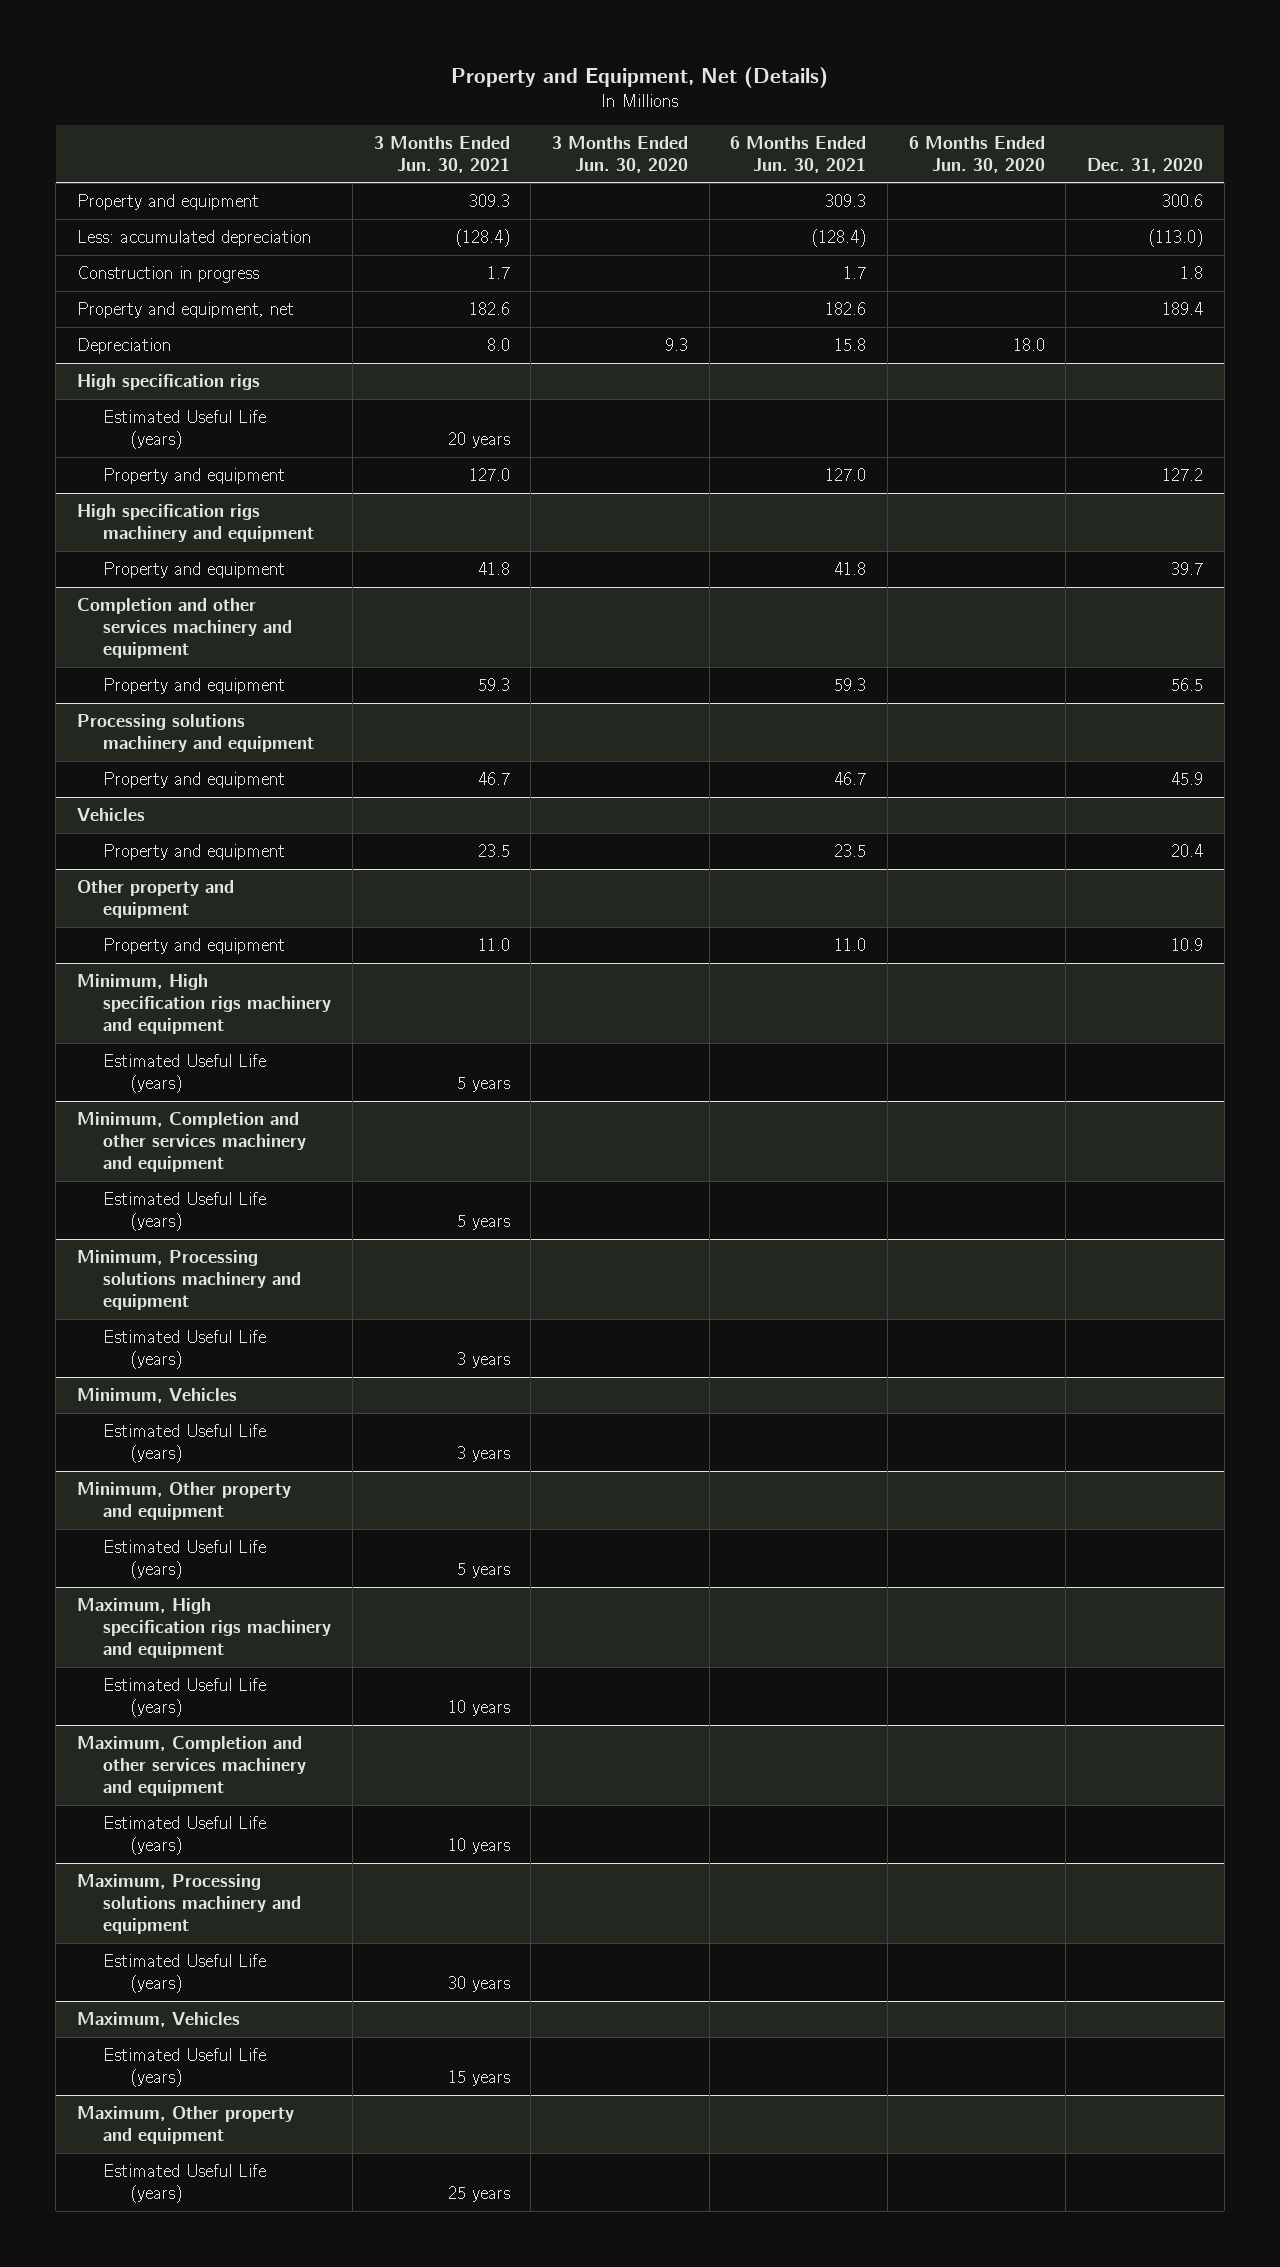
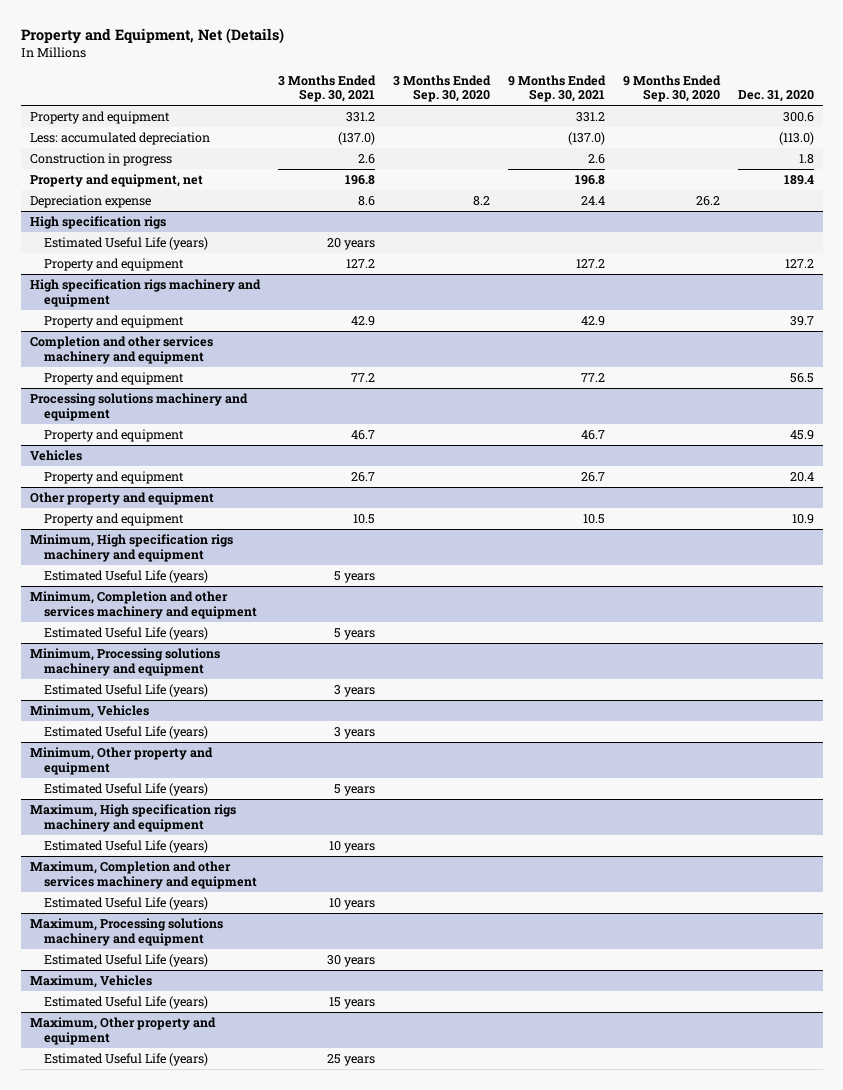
[373,135,510,173] 3 Months Ended Jun. 30, 2021 -> none
[552,135,689,173] 3 Months Ended Jun. 30, 2020 -> none
[730,135,867,173] 6 Months Ended Jun. 30, 2021 -> none
[908,135,1045,173] 6 Months Ended Jun. 30, 2020 -> none
none -> [277,74,376,103] 3 Months Ended Sep. 30, 2021
none -> [392,74,491,103] 3 Months Ended Sep. 30, 2020
none -> [507,74,606,103] 9 Months Ended Sep. 30, 2021
none -> [622,74,721,103] 9 Months Ended Sep. 30, 2020
[76,338,171,355] Depreciation -> [29,195,151,209] Depreciation expense

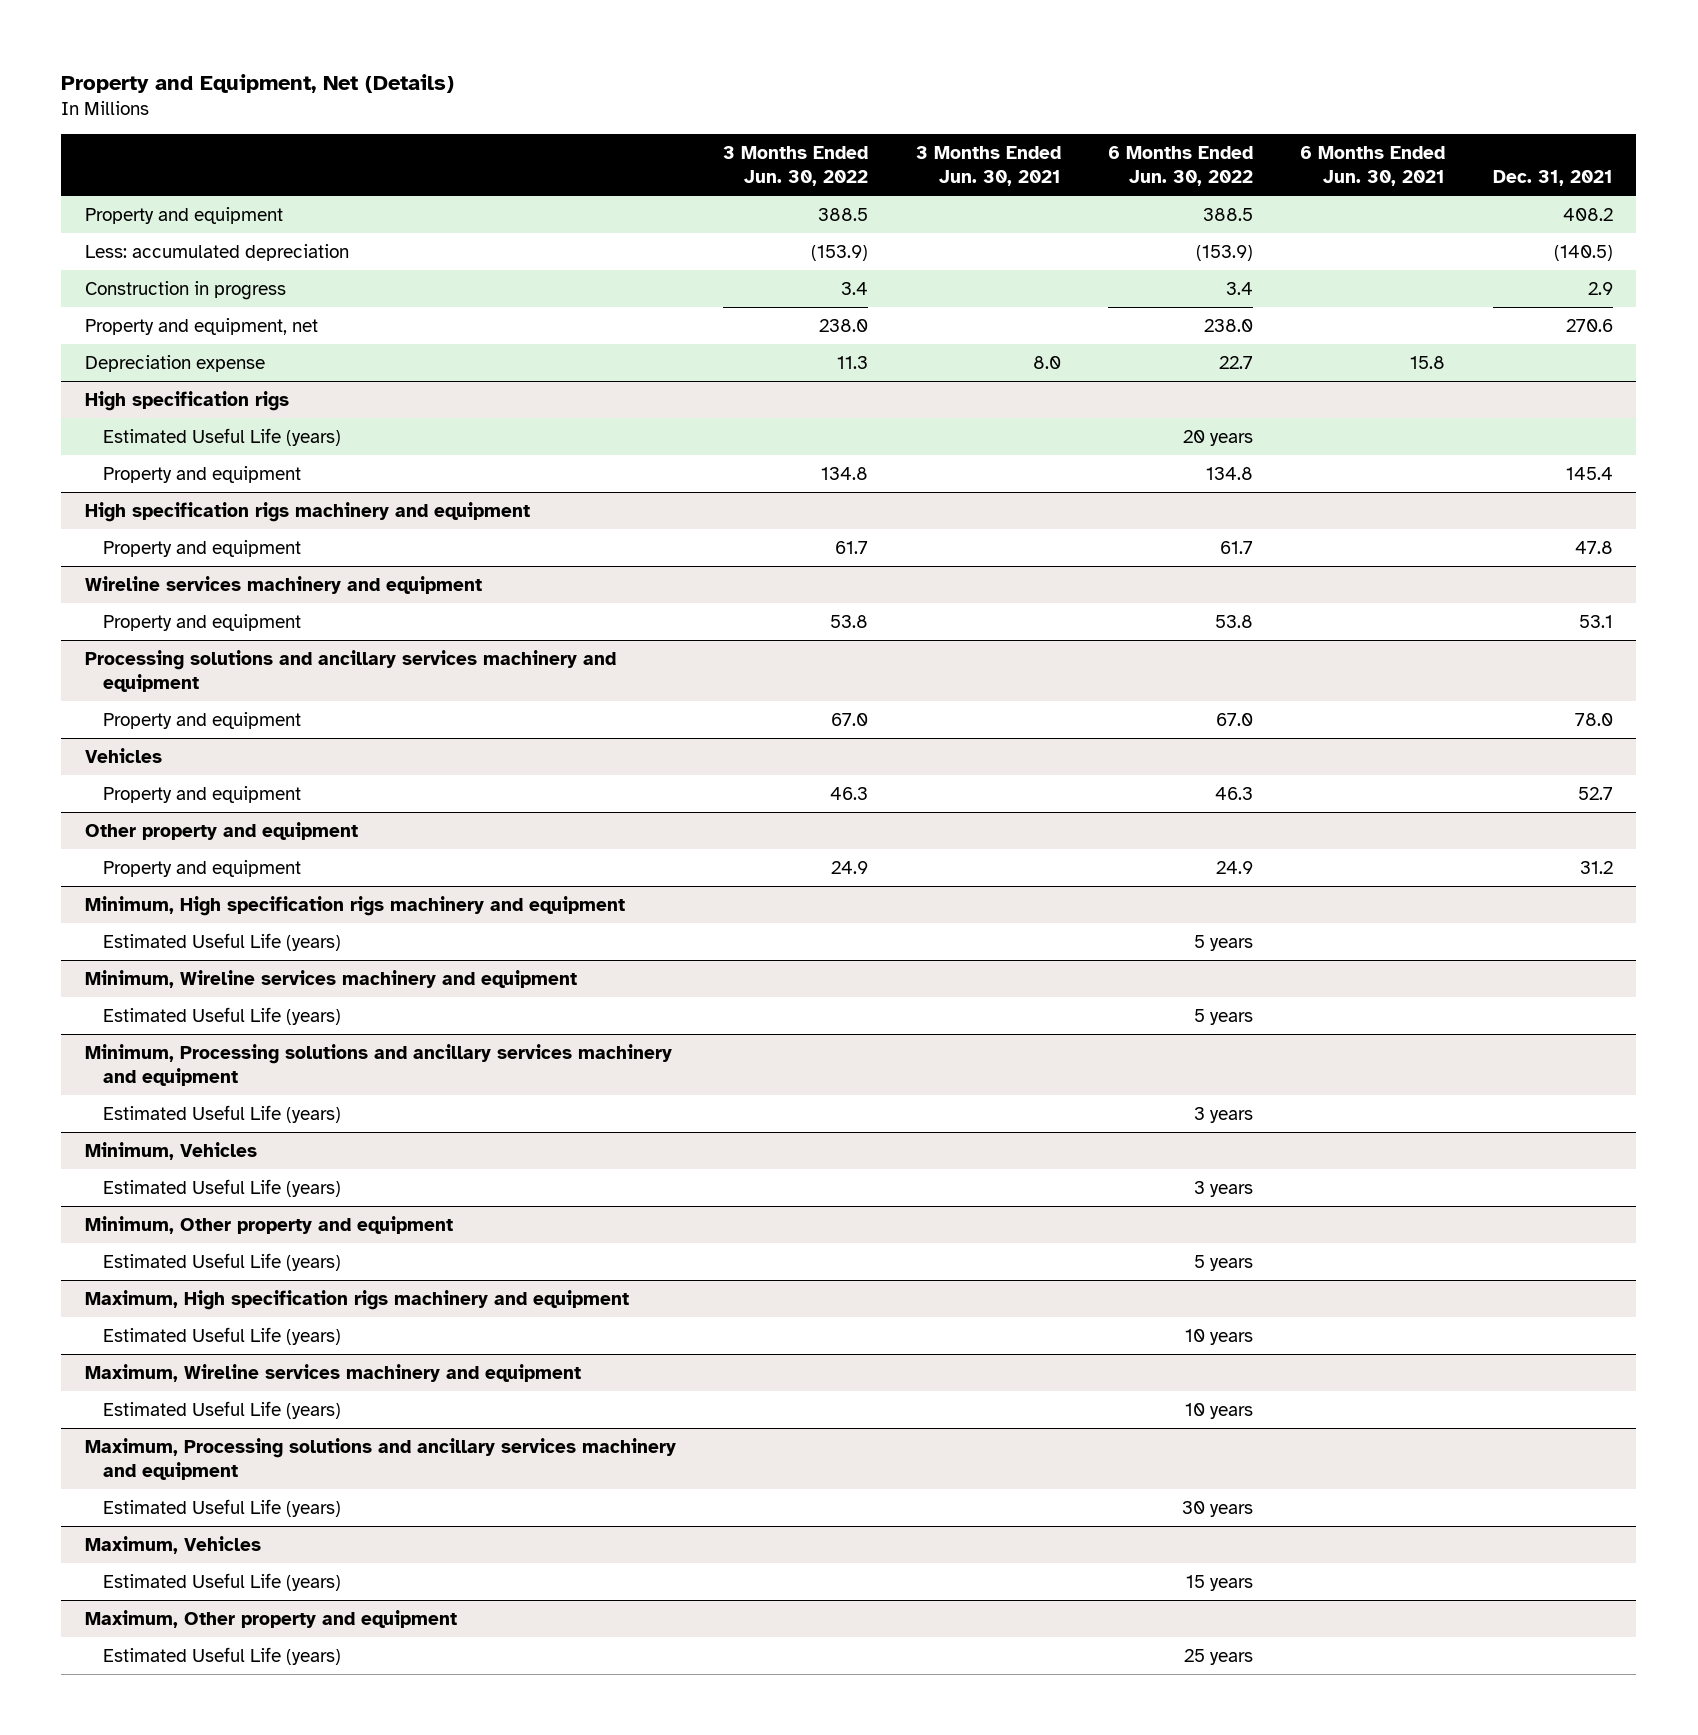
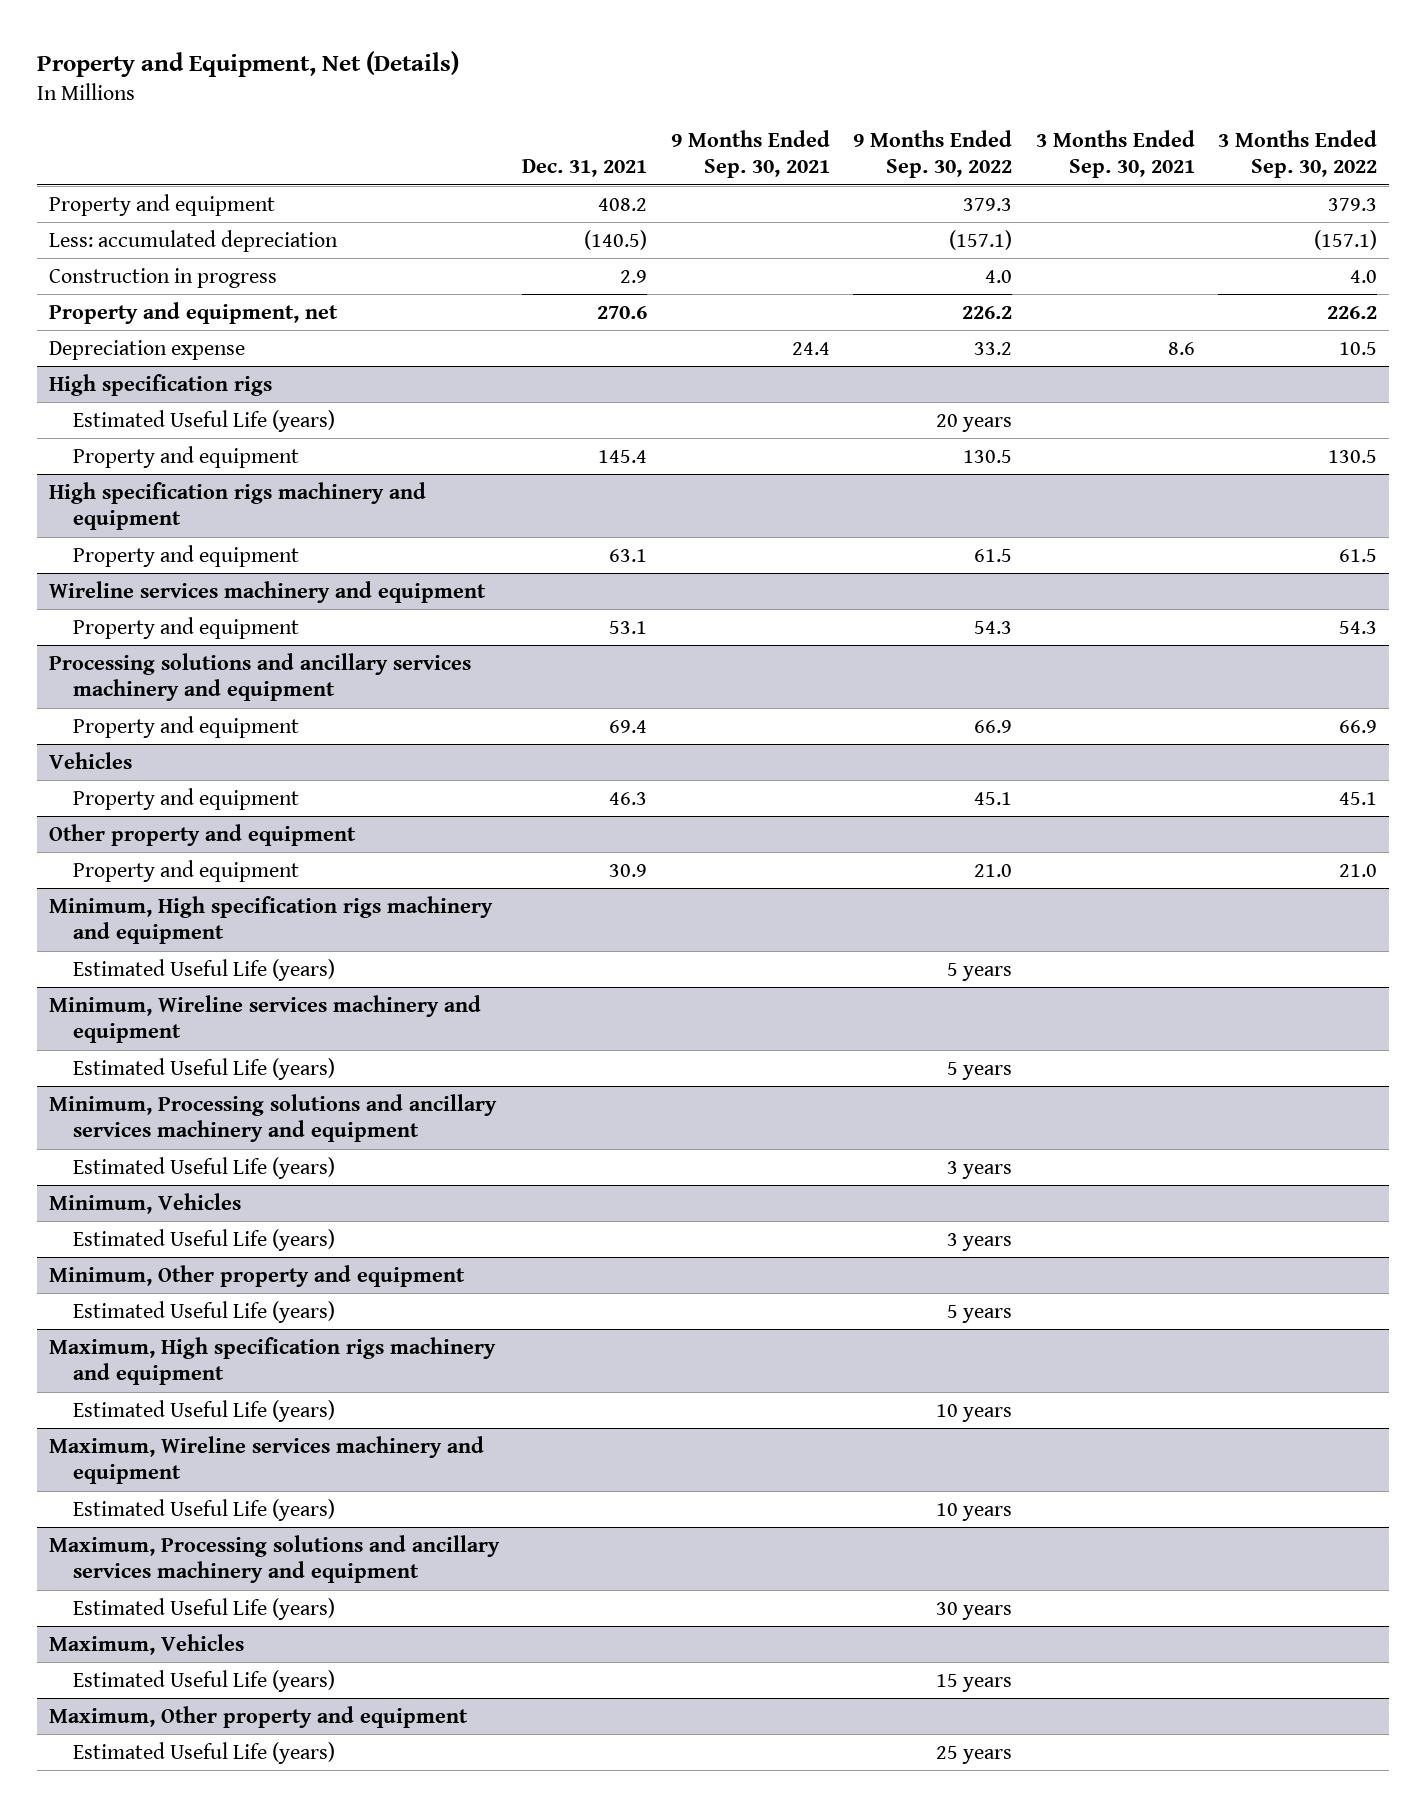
[723,145,869,186] 3 Months Ended Jun. 30, 2022 -> none
[915,145,1061,186] 3 Months Ended Jun. 30, 2021 -> none
[1107,145,1253,186] 6 Months Ended Jun. 30, 2022 -> none
[1300,145,1446,186] 6 Months Ended Jun. 30, 2021 -> none
none -> [670,129,830,179] 9 Months Ended Sep. 30, 2021
none -> [853,129,1013,179] 9 Months Ended Sep. 30, 2022
none -> [1035,129,1195,179] 3 Months Ended Sep. 30, 2021
none -> [1217,129,1377,179] 3 Months Ended Sep. 30, 2022
[1574,541,1613,555] 47.8 -> [609,548,648,562] 63.1
[1574,713,1613,727] 78.0 -> [609,719,648,733] 69.4
[1577,787,1613,801] 52.7 -> [609,791,648,805] 46.3
[1579,861,1613,875] 31.2 -> [609,863,648,877] 30.9

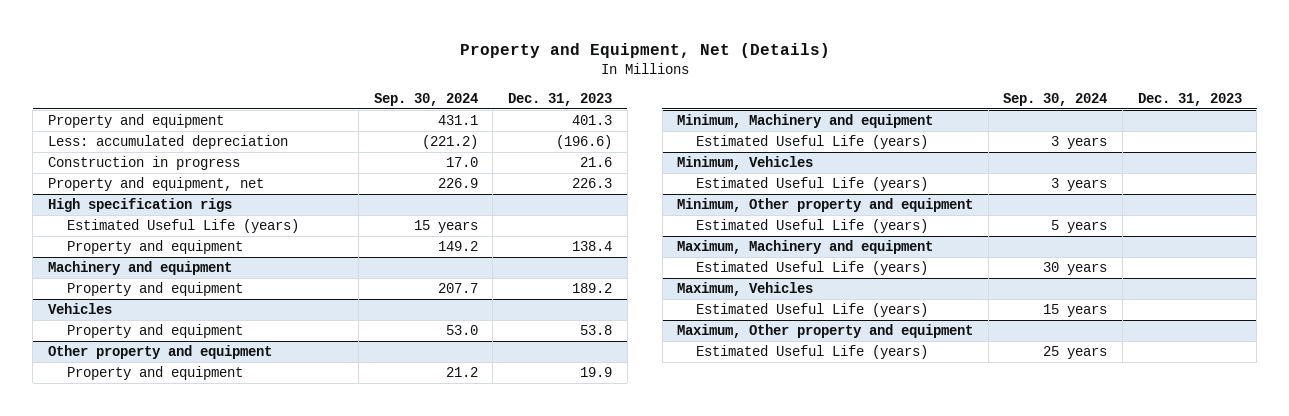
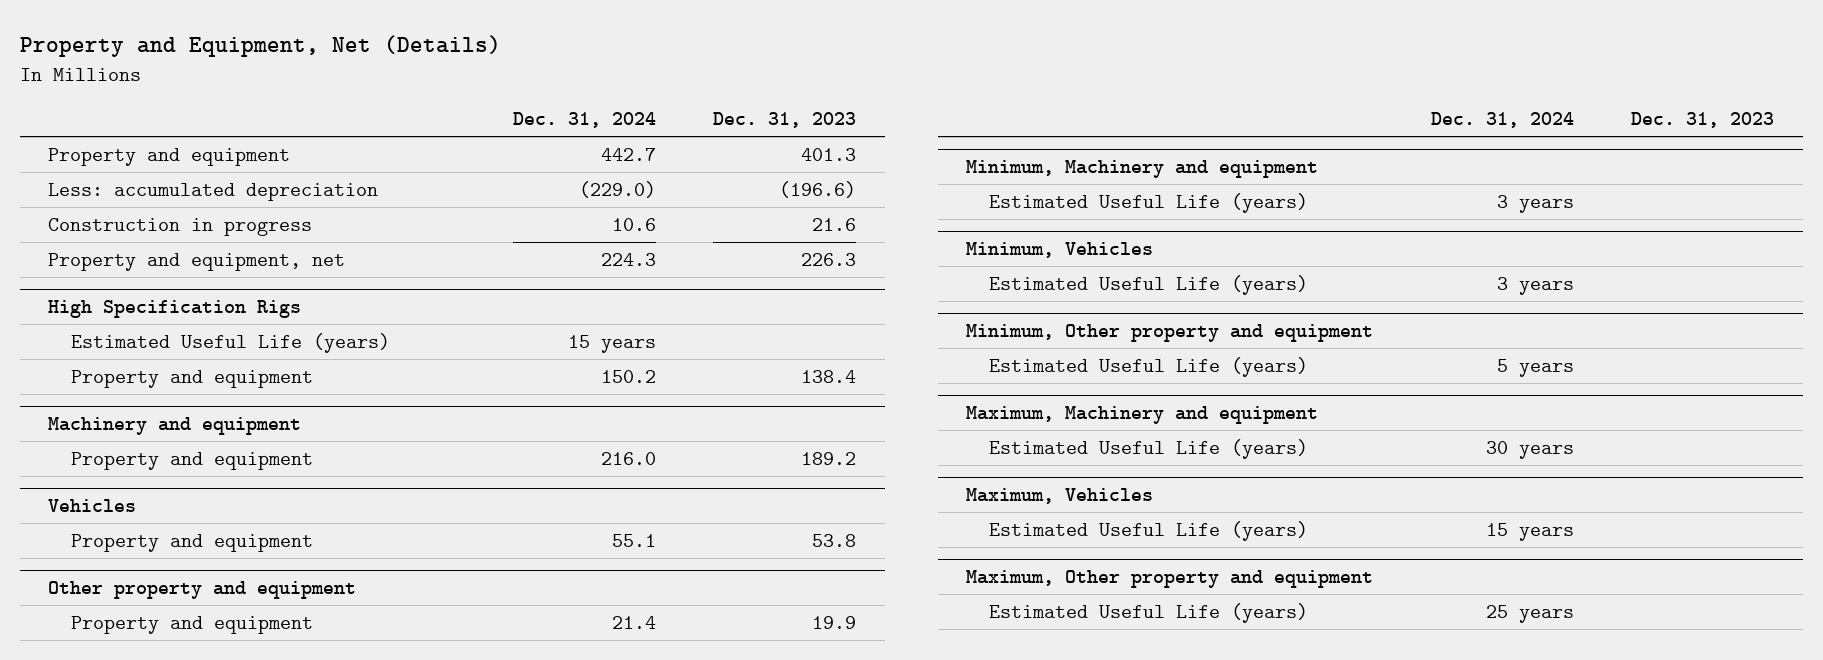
[373,92,478,106] Sep. 30, 2024 -> none
none -> [512,112,656,129] Dec. 31, 2024
[47,198,232,213] High specification rigs -> [48,300,302,319] High Specification Rigs

